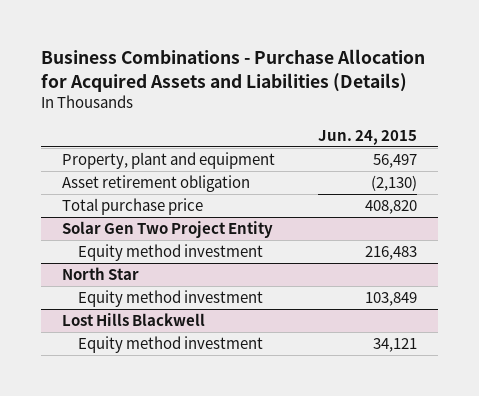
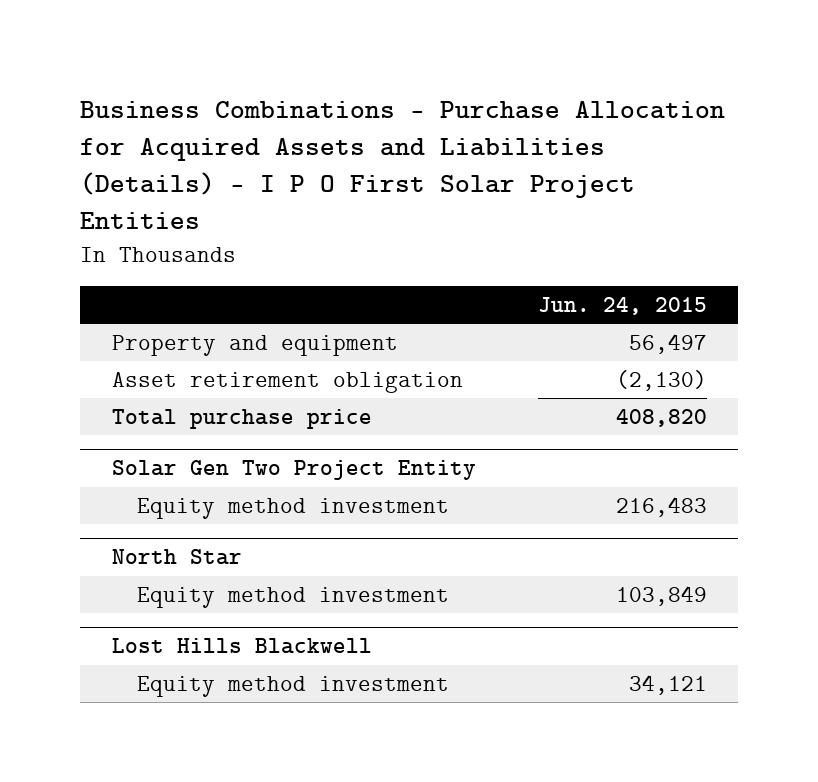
[40,49,425,92] Business Combinations - Purchase Allocation for Acquired Assets and Liabilities (Details) -> [80,100,726,230] Business Combinations - Purchase Allocation for Acquired Assets and Liabilities (Details) - I P O First Solar Project Entities
[62,152,276,170] Property, plant and equipment -> [111,335,398,357] Property and equipment

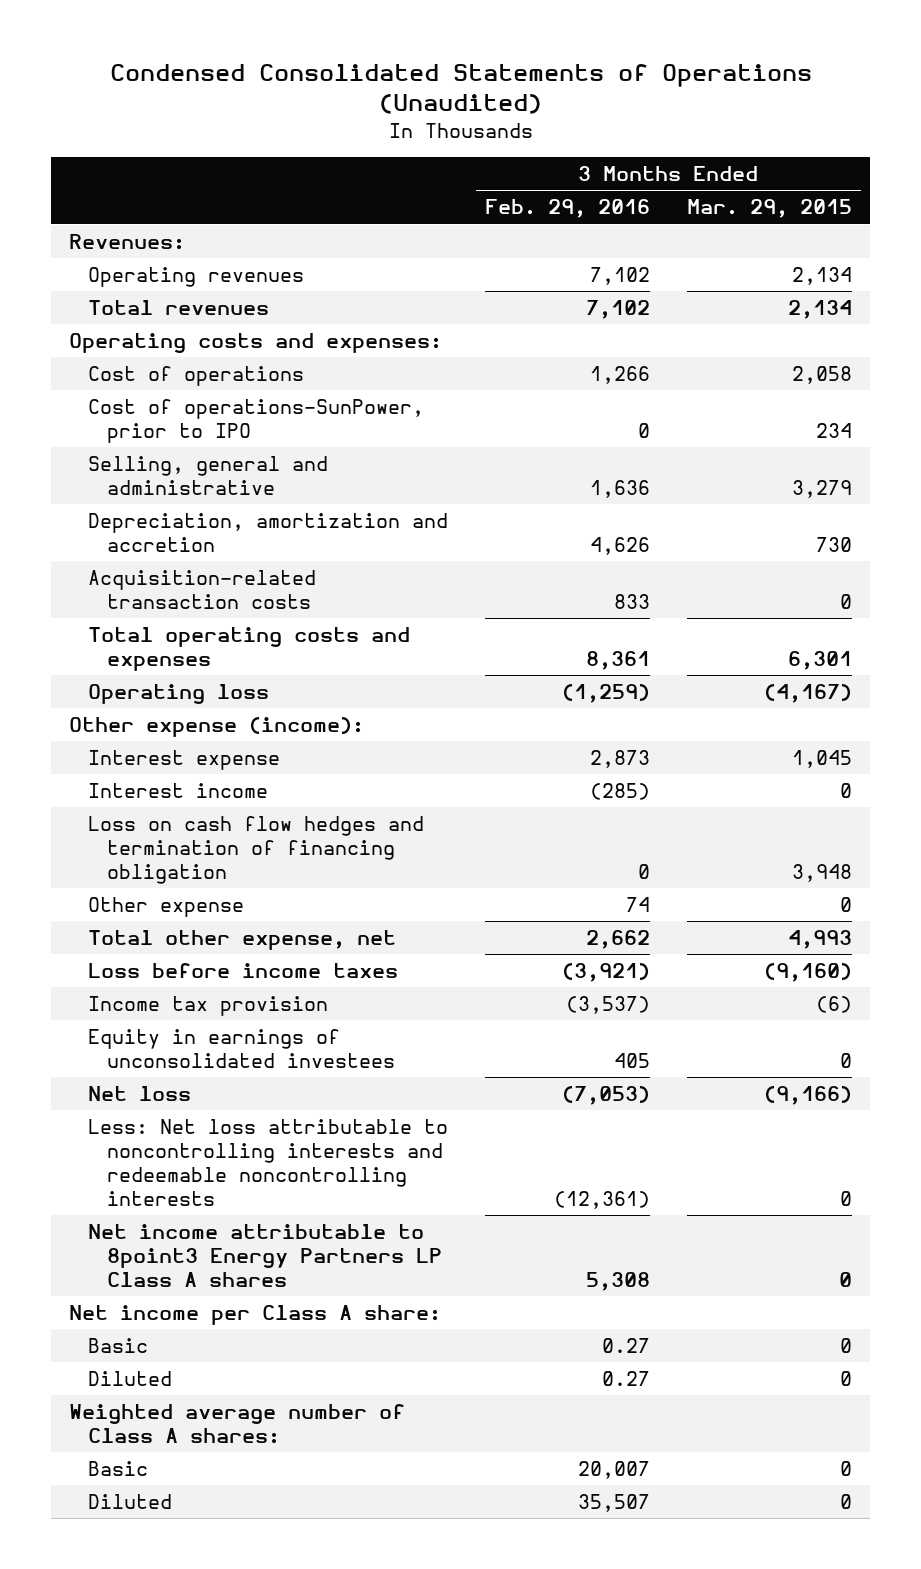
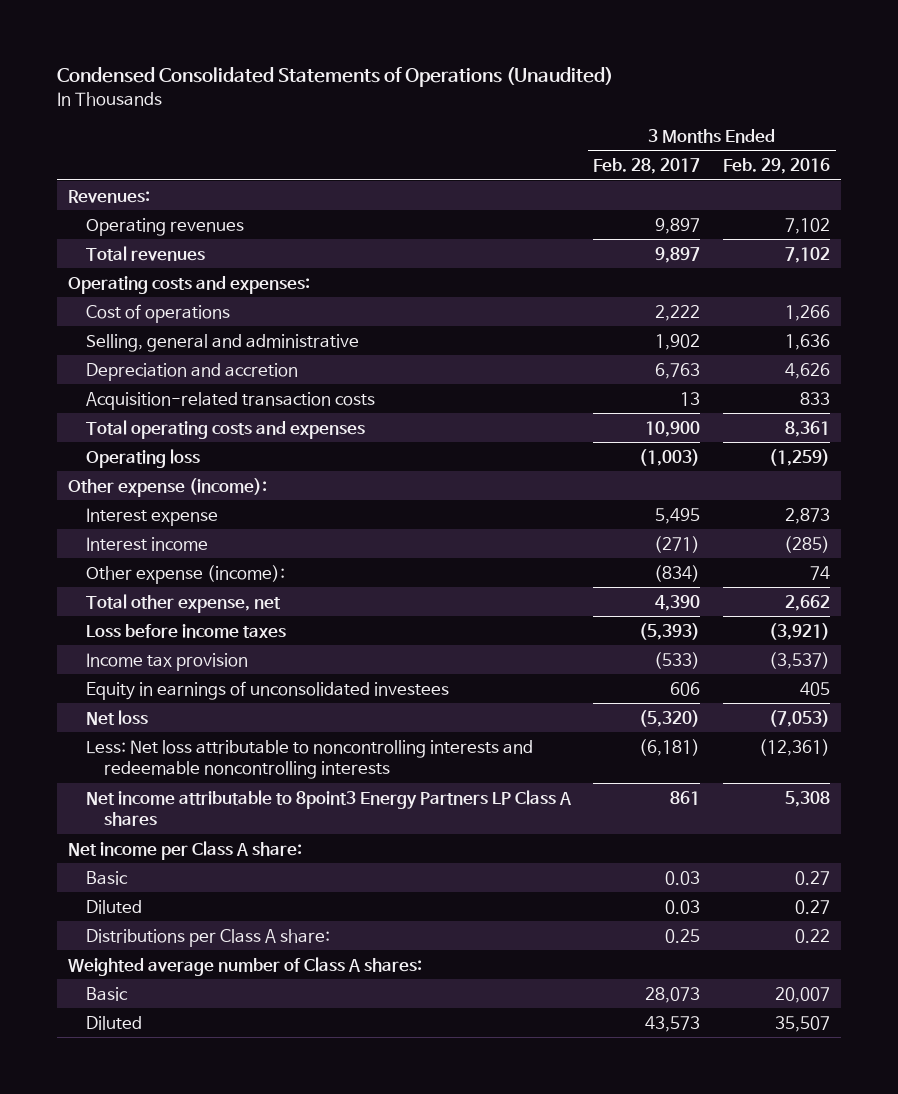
[686,199,852,219] Mar. 29, 2015 -> none
none -> [593,158,701,175] Feb. 28, 2017
[87,398,424,443] Cost of operations-SunPower, prior to IPO -> none
[87,512,448,552] Depreciation, amortization and accretion -> [85,362,298,381] Depreciation and accretion
[87,815,424,885] Loss on cash flow hedges and termination of financing obligation -> none
[87,896,244,917] Other expense -> [85,564,285,584] Other expense (income):
none -> [85,928,330,947] Distributions per Class A share:

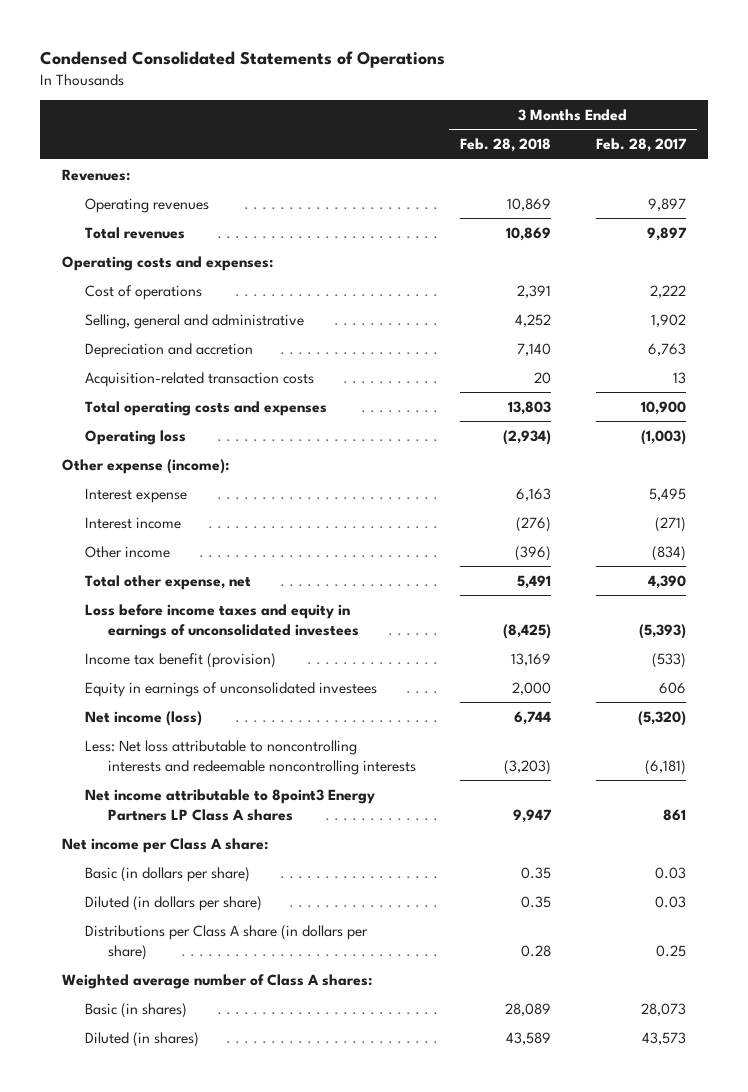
[56,67,613,88] Condensed Consolidated Statements of Operations (Unaudited) -> [39,50,445,68] Condensed Consolidated Statements of Operations
[723,158,831,175] Feb. 29, 2016 -> none
none -> [460,138,552,153] Feb. 28, 2018
[85,564,285,584] Other expense (income): -> [84,545,170,558] Other income
[85,623,286,638] Loss before income taxes -> [84,603,359,639] Loss before income taxes and equity in earnings of unconsolidated investees
[85,652,248,671] Income tax provision -> [84,652,276,668] Income tax benefit (provision)
[85,709,148,725] Net loss -> [84,710,202,726] Net income (loss)
[85,870,128,885] Basic -> [84,866,250,882] Basic (in dollars per share)
[85,899,142,914] Diluted -> [84,895,262,911] Diluted (in dollars per share)
[85,928,330,947] Distributions per Class A share: -> [84,924,368,960] Distributions per Class A share (in dollars per share)
[85,986,128,1001] Basic -> [84,1002,187,1018] Basic (in shares)
[85,1015,142,1030] Diluted -> [84,1031,199,1047] Diluted (in shares)

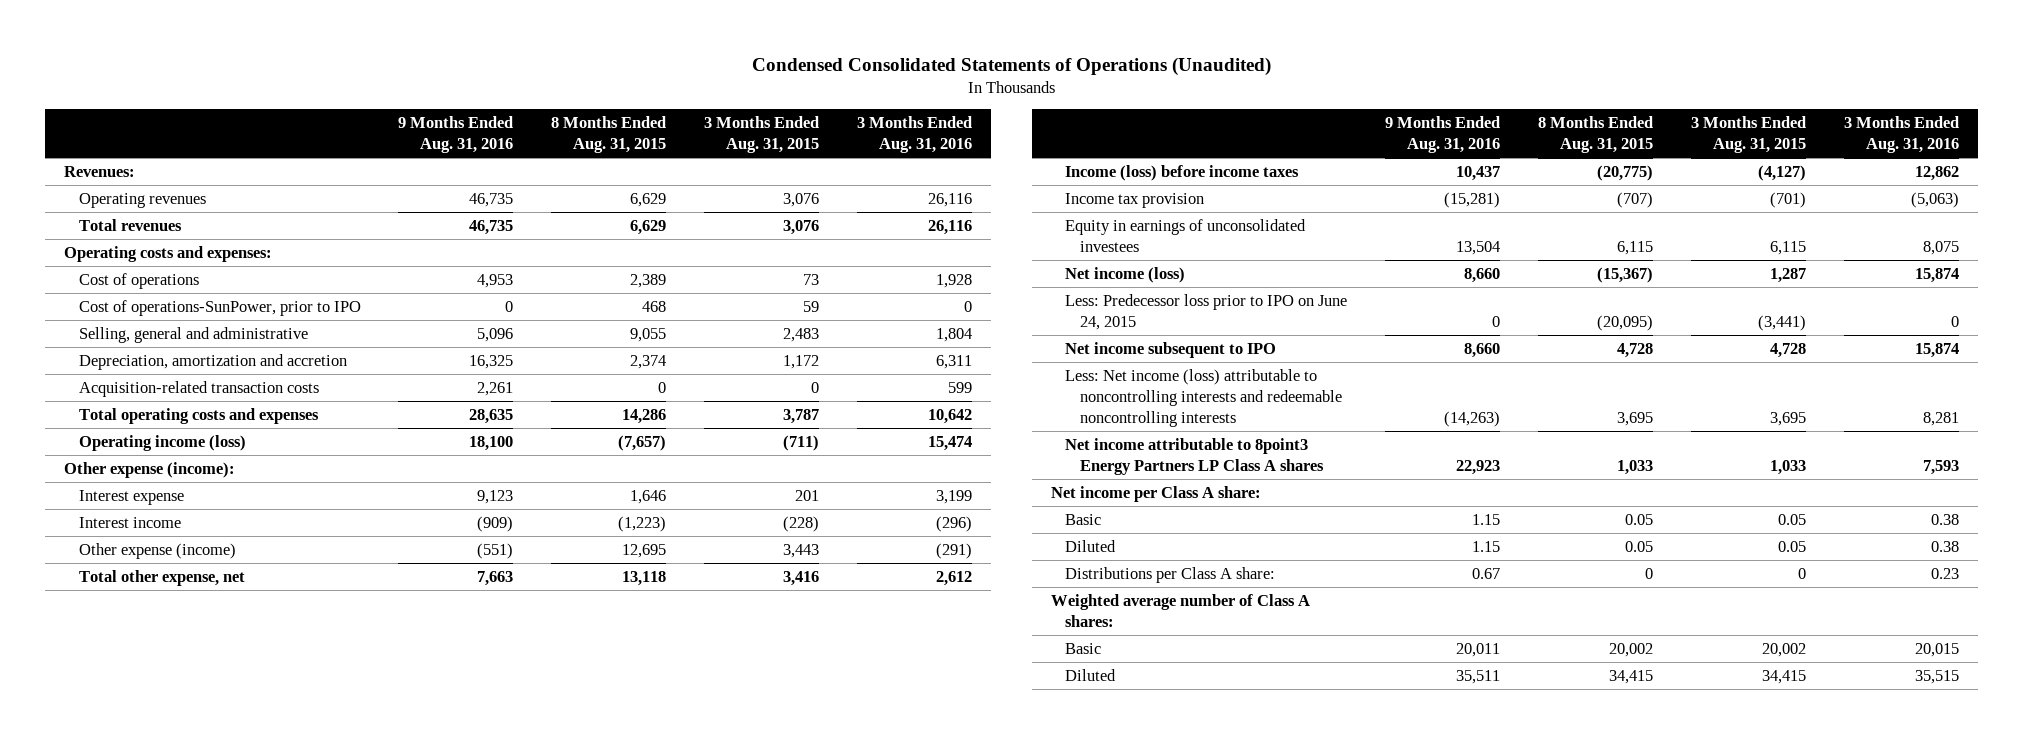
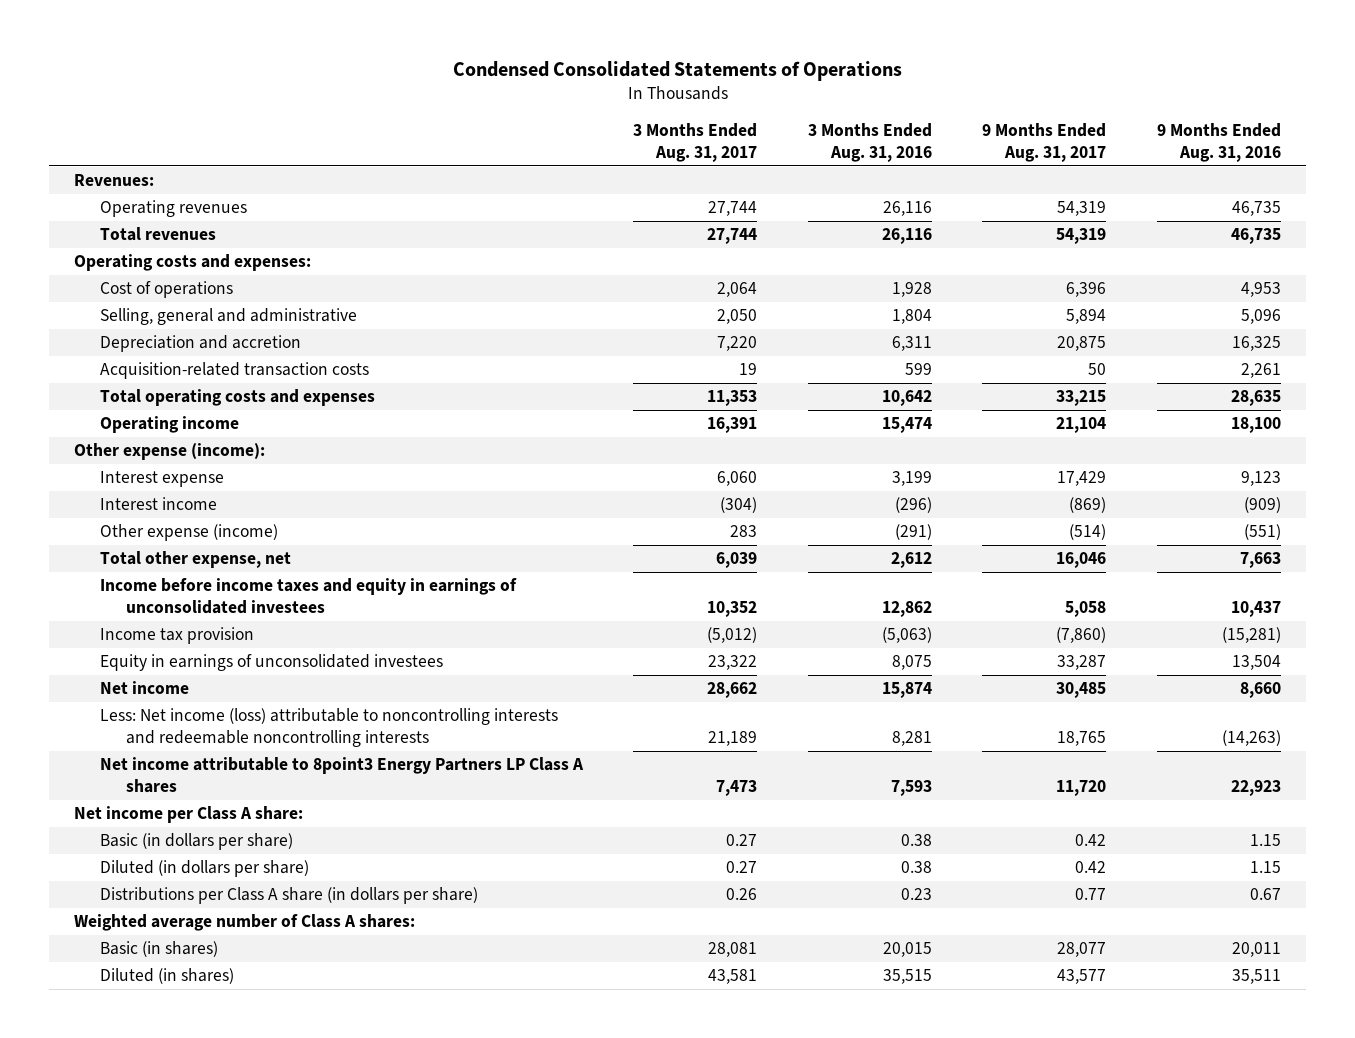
[751,56,1271,76] Condensed Consolidated Statements of Operations (Unaudited) -> [452,60,902,81] Condensed Consolidated Statements of Operations
[551,116,667,154] 8 Months Ended Aug. 31, 2015 -> none
[704,116,820,154] 3 Months Ended Aug. 31, 2015 -> none
none -> [633,122,758,162] 3 Months Ended Aug. 31, 2017
none -> [982,122,1107,162] 9 Months Ended Aug. 31, 2017
[78,299,361,316] Cost of operations-SunPower, prior to IPO -> none
[78,353,347,370] Depreciation, amortization and accretion -> [99,335,301,353] Depreciation and accretion
[78,434,246,451] Operating income (loss) -> [99,416,239,434] Operating income
[1065,164,1300,181] Income (loss) before income taxes -> [99,578,517,615] Income before income taxes and equity in earnings of unconsolidated investees
[1065,293,1348,330] Less: Predecessor loss prior to IPO on June 24, 2015 -> none
[1065,341,1277,358] Net income subsequent to IPO -> none
[1065,266,1186,283] Net income (loss) -> [99,681,189,695] Net income
[1065,513,1102,525] Basic -> [99,833,293,851] Basic (in dollars per share)
[1065,539,1117,552] Diluted -> [99,860,309,878] Diluted (in dollars per share)
[1065,566,1276,583] Distributions per Class A share: -> [99,887,478,905] Distributions per Class A share (in dollars per share)
[1065,642,1102,654] Basic -> [99,941,218,958] Basic (in shares)
[1065,668,1117,681] Diluted -> [99,968,234,985] Diluted (in shares)

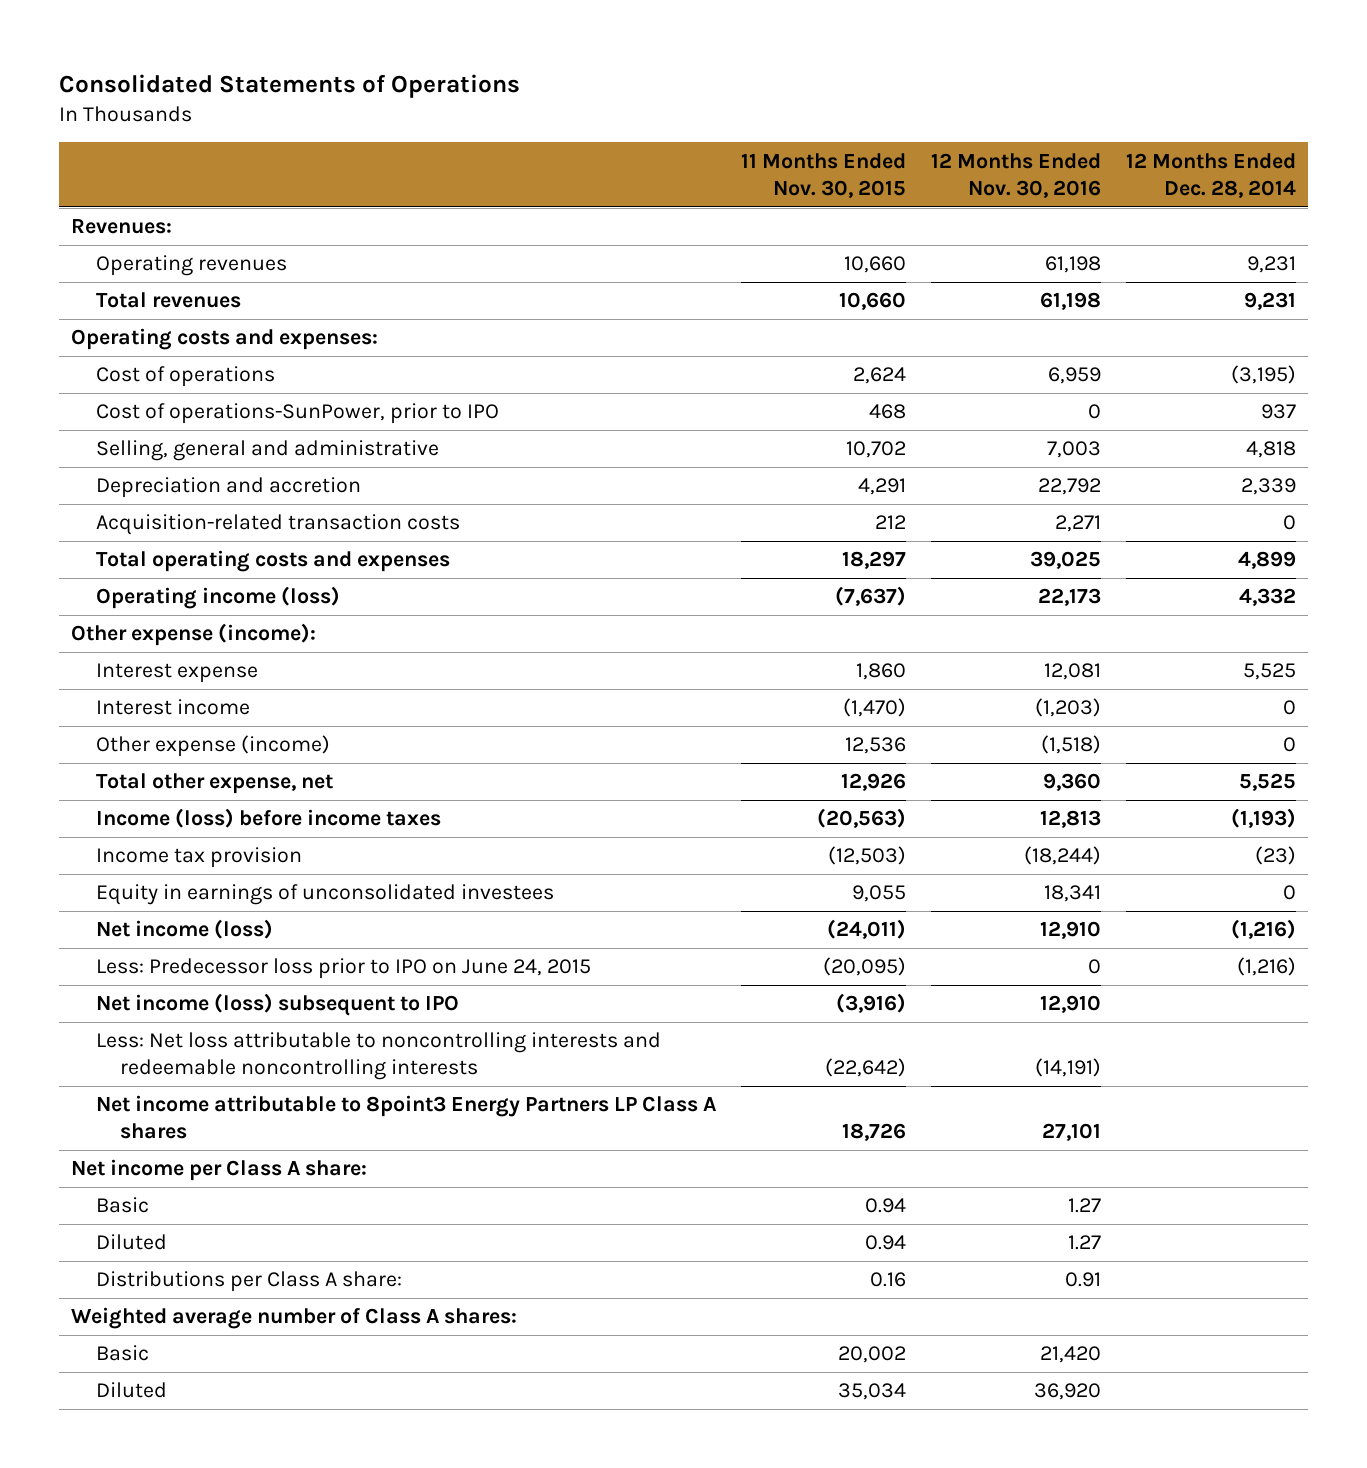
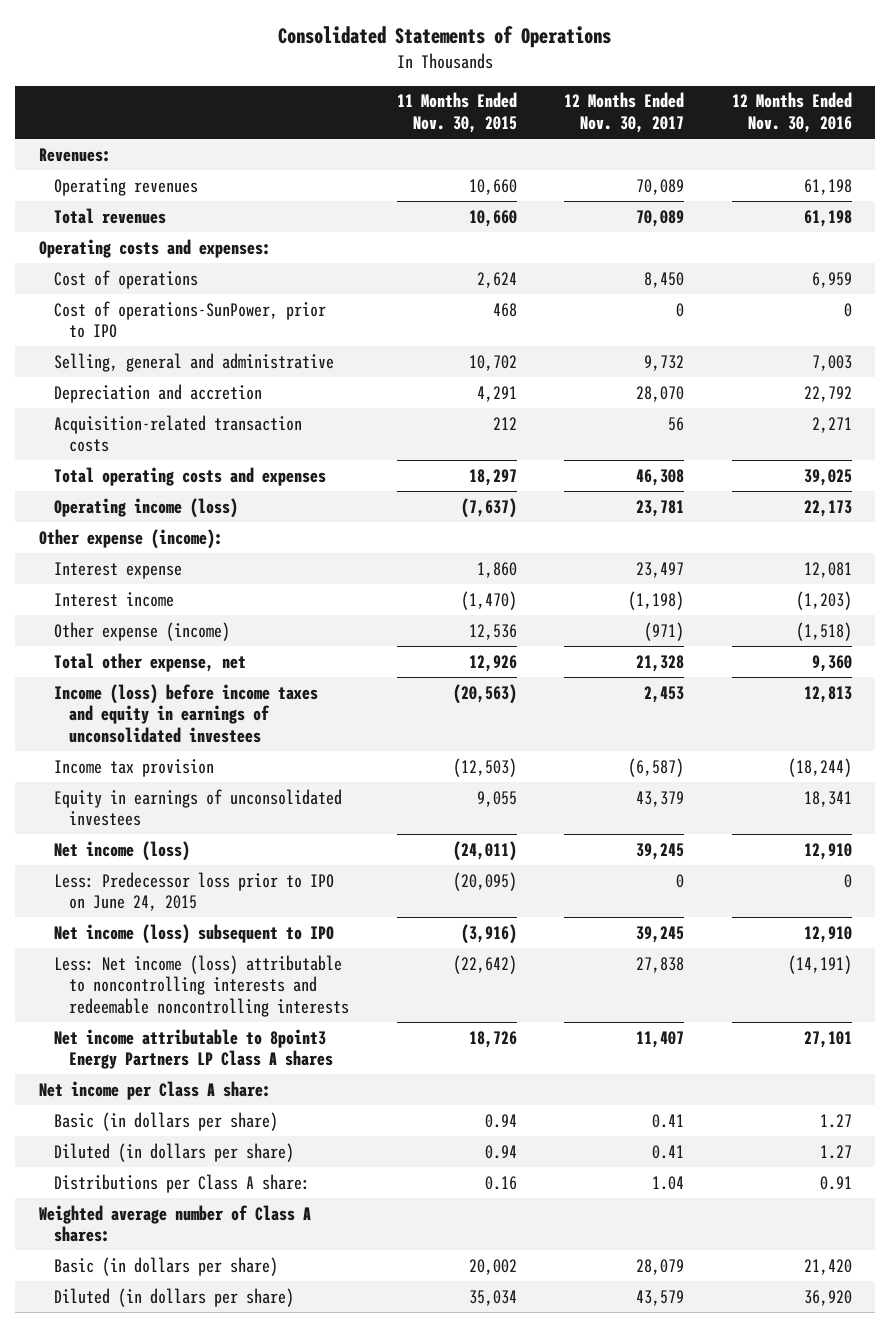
[1125,152,1296,198] 12 Months Ended Dec. 28, 2014 -> none
none -> [564,92,685,133] 12 Months Ended Nov. 30, 2017
[95,808,441,829] Income (loss) before income taxes -> [54,683,319,743] Income (loss) before income taxes and equity in earnings of unconsolidated investees
[95,1032,661,1081] Less: Net loss attributable to noncontrolling interests and redeemable noncontrolling interests -> [54,954,350,1017] Less: Net income (loss) attributable to noncontrolling interests and redeemable noncontrolling interests
[95,1197,149,1214] Basic -> [54,1111,279,1131] Basic (in dollars per share)
[95,1234,167,1251] Diluted -> [54,1142,295,1162] Diluted (in dollars per share)
[95,1345,149,1362] Basic -> [54,1256,279,1276] Basic (in dollars per share)
[95,1382,167,1399] Diluted -> [54,1287,295,1307] Diluted (in dollars per share)

